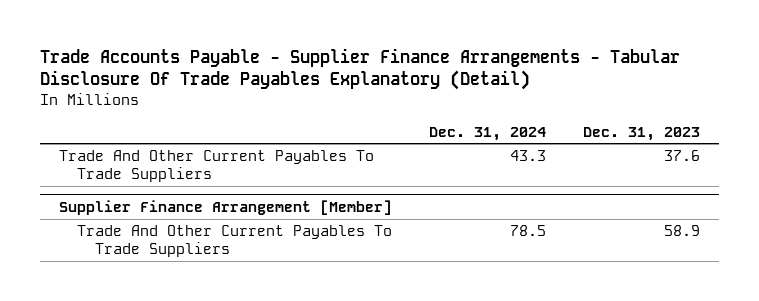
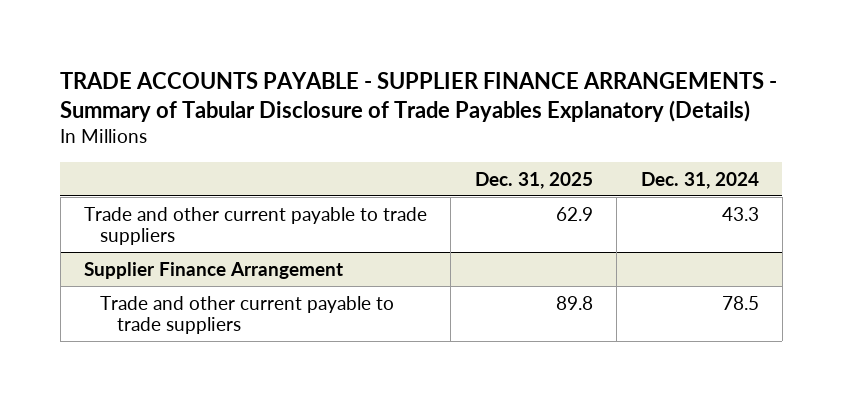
[39,47,680,91] Trade Accounts Payable - Supplier Finance Arrangements - Tabular Disclosure Of Trade Payables Explanatory (Detail) -> [60,72,778,123] TRADE ACCOUNTS PAYABLE - SUPPLIER FINANCE ARRANGEMENTS - Summary of Tabular Disclosure of Trade Payables Explanatory (Details)
[583,126,701,141] Dec. 31, 2023 -> none
none -> [474,171,593,189] Dec. 31, 2025
[58,149,374,182] Trade And Other Current Payables To Trade Suppliers -> [83,206,427,246] Trade and other current payable to trade suppliers
[58,199,392,215] Supplier Finance Arrangement [Member] -> [83,261,343,279] Supplier Finance Arrangement
[76,224,392,257] Trade And Other Current Payables To Trade Suppliers -> [100,295,395,335] Trade and other current payable to trade suppliers

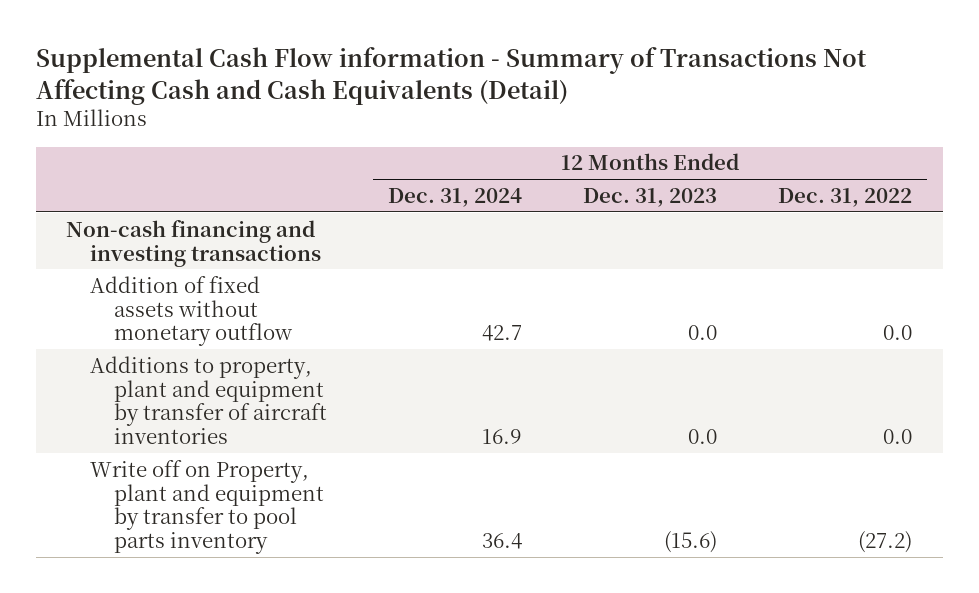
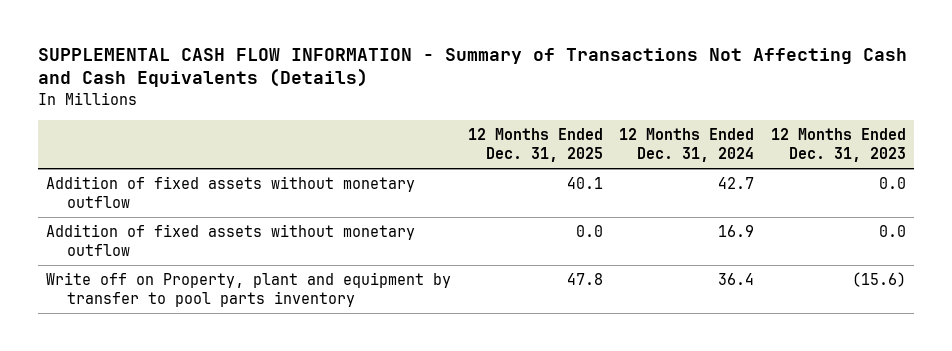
[35,47,867,106] Supplemental Cash Flow information - Summary of Transactions Not Affecting Cash and Cash Equivalents (Detail) -> [37,48,907,88] SUPPLEMENTAL CASH FLOW INFORMATION - Summary of Transactions Not Affecting Cash and Cash Equivalents (Details)
[778,187,913,207] Dec. 31, 2022 -> none
none -> [467,128,603,162] 12 Months Ended Dec. 31, 2025
[66,219,322,267] Non-cash financing and investing transactions -> none
[90,355,328,445] Additions to property, plant and equipment by transfer of aircraft inventories -> [46,224,416,256] Addition of fixed assets without monetary outflow

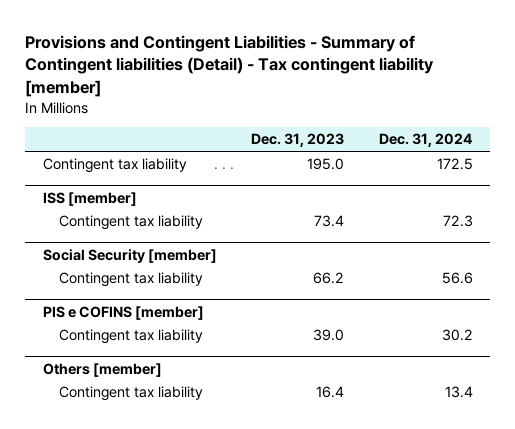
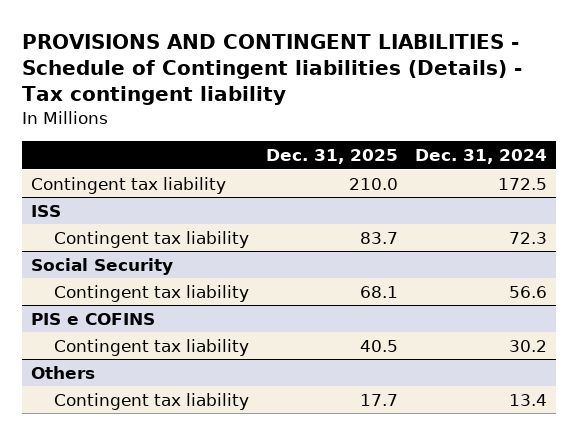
[25,34,435,98] Provisions and Contingent Liabilities - Summary of Contingent liabilities (Detail) - Tax contingent liability [member] -> [22,33,523,106] PROVISIONS AND CONTINGENT LIABILITIES - Schedule of Contingent liabilities (Details) - Tax contingent liability
[251,133,345,148] Dec. 31, 2023 -> none
none -> [266,149,399,165] Dec. 31, 2025
[42,191,137,206] ISS [member] -> [30,204,61,217] ISS
[42,248,217,263] Social Security [member] -> [30,257,173,275] Social Security
[42,305,204,320] PIS e COFINS [member] -> [30,312,155,325] PIS e COFINS
[42,362,162,377] Others [member] -> [30,365,95,379] Others

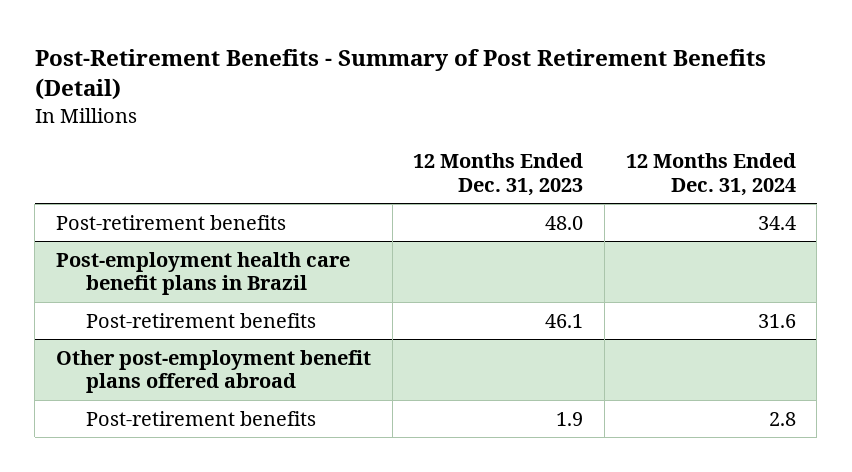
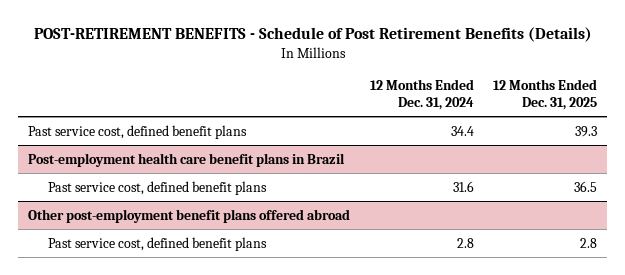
[34,48,766,101] Post-Retirement Benefits - Summary of Post Retirement Benefits (Detail) -> [33,27,592,43] POST-RETIREMENT BENEFITS - Schedule of Post Retirement Benefits (Details)
[413,153,584,196] 12 Months Ended Dec. 31, 2023 -> none
none -> [493,78,598,110] 12 Months Ended Dec. 31, 2025
[55,214,286,230] Post-retirement benefits -> [27,124,247,139] Past service cost, defined benefit plans
[86,312,317,328] Post-retirement benefits -> [47,180,267,195] Past service cost, defined benefit plans
[86,410,317,426] Post-retirement benefits -> [47,236,267,251] Past service cost, defined benefit plans

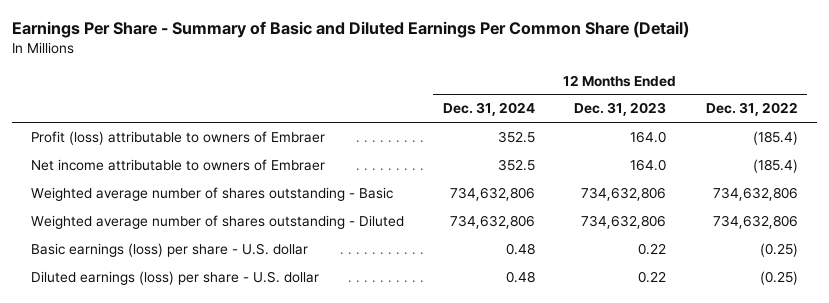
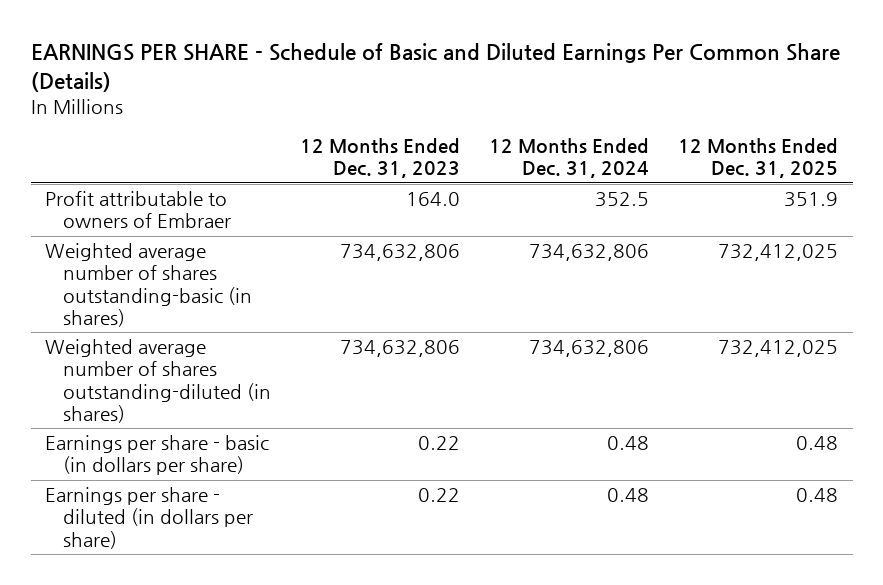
[11,20,689,38] Earnings Per Share - Summary of Basic and Diluted Earnings Per Common Share (Detail) -> [30,43,840,92] EARNINGS PER SHARE - Schedule of Basic and Diluted Earnings Per Common Share (Details)
[705,102,798,117] Dec. 31, 2022 -> none
none -> [677,138,838,179] 12 Months Ended Dec. 31, 2025
[31,158,326,171] Net income attributable to owners of Embraer -> none
[31,130,326,145] Profit (loss) attributable to owners of Embraer -> [45,191,231,229] Profit attributable to owners of Embraer
[31,186,394,201] Weighted average number of shares outstanding - Basic -> [45,243,252,328] Weighted average number of shares outstanding-basic (in shares)
[31,214,405,229] Weighted average number of shares outstanding - Diluted -> [45,339,271,424] Weighted average number of shares outstanding-diluted (in shares)
[31,242,309,257] Basic earnings (loss) per share - U.S. dollar -> [45,435,270,476] Earnings per share - basic (in dollars per share)
[31,270,320,285] Diluted earnings (loss) per share - U.S. dollar -> [45,487,253,549] Earnings per share - diluted (in dollars per share)

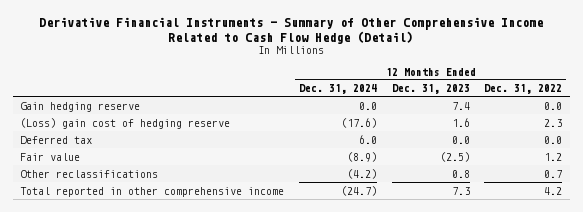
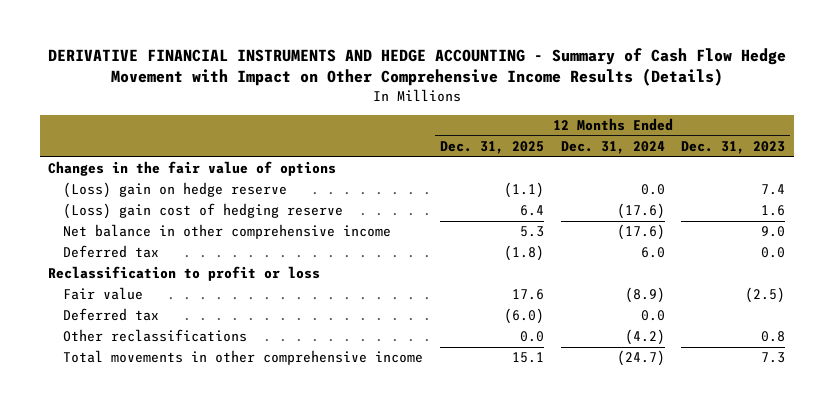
[39,17,544,44] Derivative Financial Instruments - Summary of Other Comprehensive Income Related to Cash Flow Hedge (Detail) -> [47,47,786,87] DERIVATIVE FINANCIAL INSTRUMENTS AND HEDGE ACCOUNTING - Summary of Cash Flow Hedge Movement with Impact on Other Comprehensive Income Results (Details)
[484,84,563,95] Dec. 31, 2022 -> none
none -> [439,140,544,154] Dec. 31, 2025
none -> [48,161,337,177] Changes in the fair value of options
[20,101,141,112] Gain hedging reserve -> [62,182,287,199] (Loss) gain on hedge reserve
none -> [62,224,391,240] Net balance in other comprehensive income
none -> [48,266,321,282] Reclassification to profit or loss
none -> [62,308,159,322] Deferred tax
[20,186,285,197] Total reported in other comprehensive income -> [62,350,423,366] Total movements in other comprehensive income

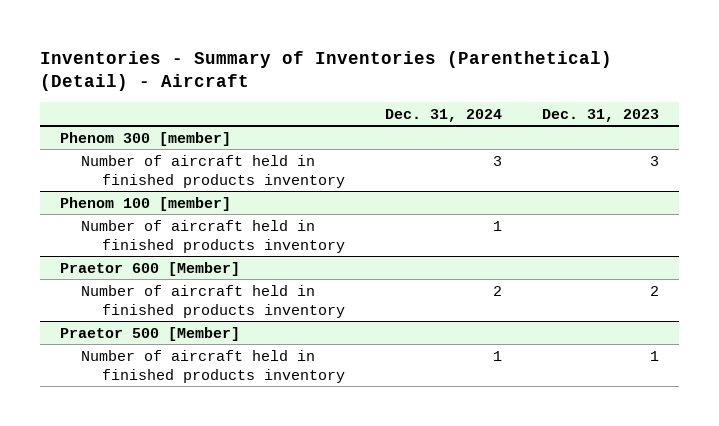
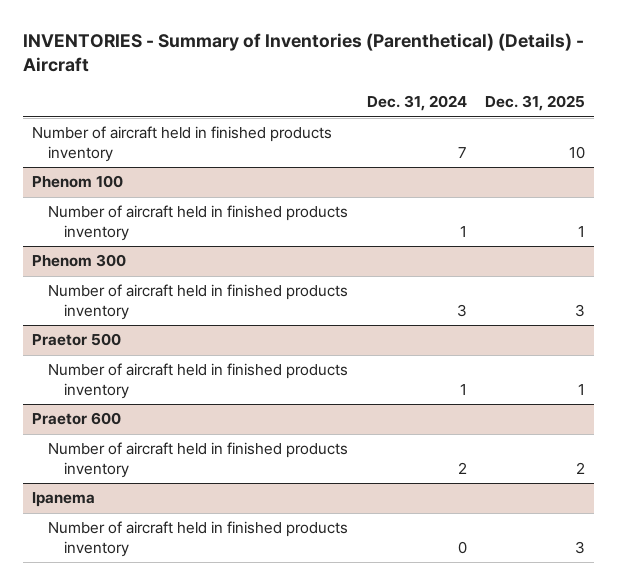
[39,50,612,92] Inventories - Summary of Inventories (Parenthetical) (Detail) - Aircraft -> [22,32,584,73] INVENTORIES - Summary of Inventories (Parenthetical) (Details) - Aircraft
[541,108,659,122] Dec. 31, 2023 -> none
none -> [485,95,586,112] Dec. 31, 2025
none -> [32,126,333,162] Number of aircraft held in finished products inventory
none -> [32,175,124,189] Phenom 100
none -> [48,205,349,241] Number of aircraft held in finished products inventory
[59,131,231,146] Phenom 300 [member] -> [32,254,127,268] Phenom 300
[59,196,231,211] Phenom 100 [member] -> none
none -> [32,333,122,347] Praetor 500
[59,261,240,276] Praetor 600 [Member] -> [32,412,122,426] Praetor 600
[59,326,240,341] Praetor 500 [Member] -> none
none -> [32,492,96,508] Ipanema
[492,350,502,361] 1 -> [457,540,467,554] 0

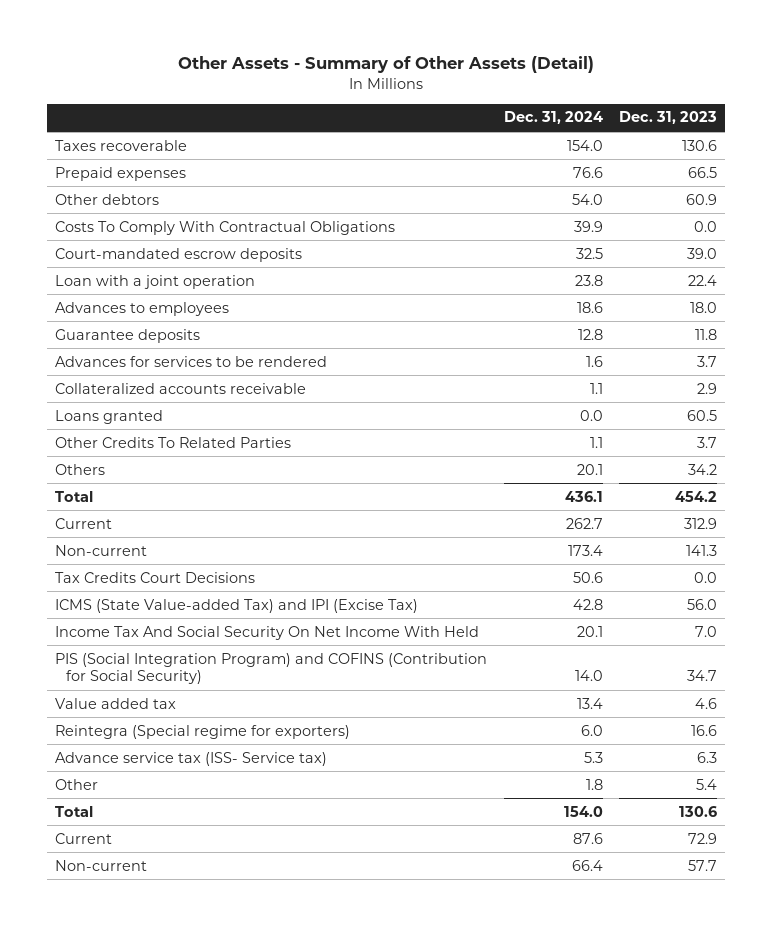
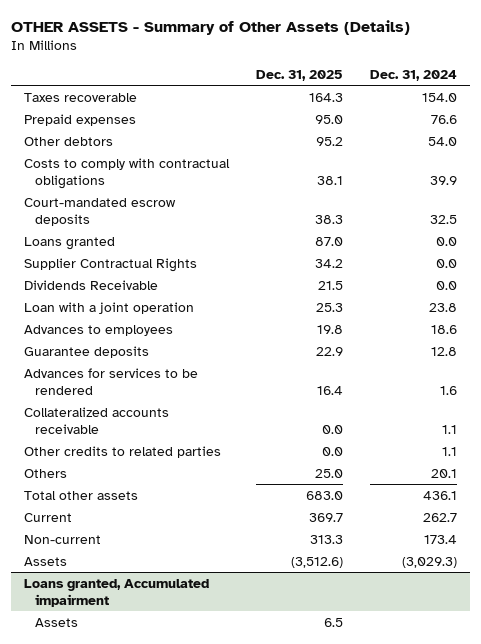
[178,56,595,74] Other Assets - Summary of Other Assets (Detail) -> [10,19,410,35] OTHER ASSETS - Summary of Other Assets (Details)
[618,111,717,125] Dec. 31, 2023 -> none
none -> [256,69,344,81] Dec. 31, 2025
[55,220,396,235] Costs To Comply With Contractual Obligations -> [24,157,231,189] Costs to comply with contractual obligations
[55,409,164,424] Loans granted -> [24,236,116,250] Loans granted
none -> [24,257,198,272] Supplier Contractual Rights
none -> [24,279,159,290] Dividends Receivable
[55,436,292,448] Other Credits To Related Parties -> [24,445,222,458] Other credits to related parties
[55,490,94,502] Total -> [24,490,139,500] Total other assets
[55,571,256,583] Tax Credits Court Decisions -> none
[55,598,419,613] ICMS (State Value-added Tax) and IPI (Excise Tax) -> none
[55,625,480,640] Income Tax And Social Security On Net Income With Held -> none
[55,652,488,685] PIS (Social Integration Program) and COFINS (Contribution for Social Security) -> none
[55,697,177,709] Value added tax -> none
[55,724,351,739] Reintegra (Special regime for exporters) -> none
[55,751,328,766] Advance service tax (ISS- Service tax) -> none
[55,778,99,790] Other -> none
[55,805,94,817] Total -> none
[55,832,113,844] Current -> none
[55,859,148,871] Non-current -> none
none -> [24,556,68,566] Assets
none -> [24,578,210,607] Loans granted, Accumulated impairment
none -> [34,617,78,627] Assets

